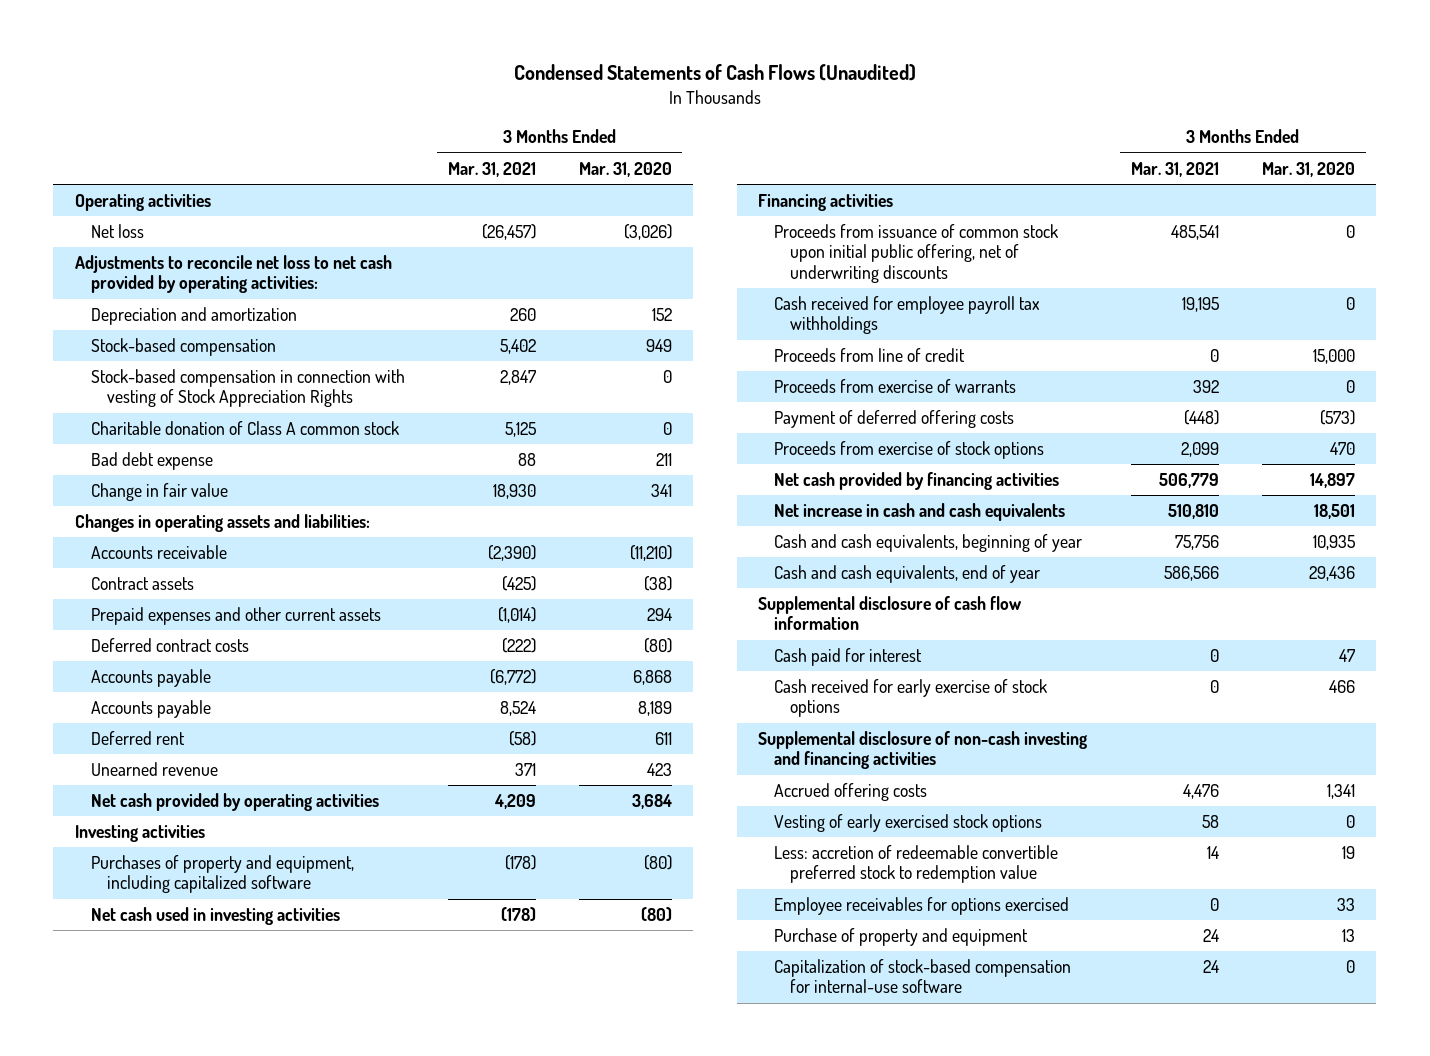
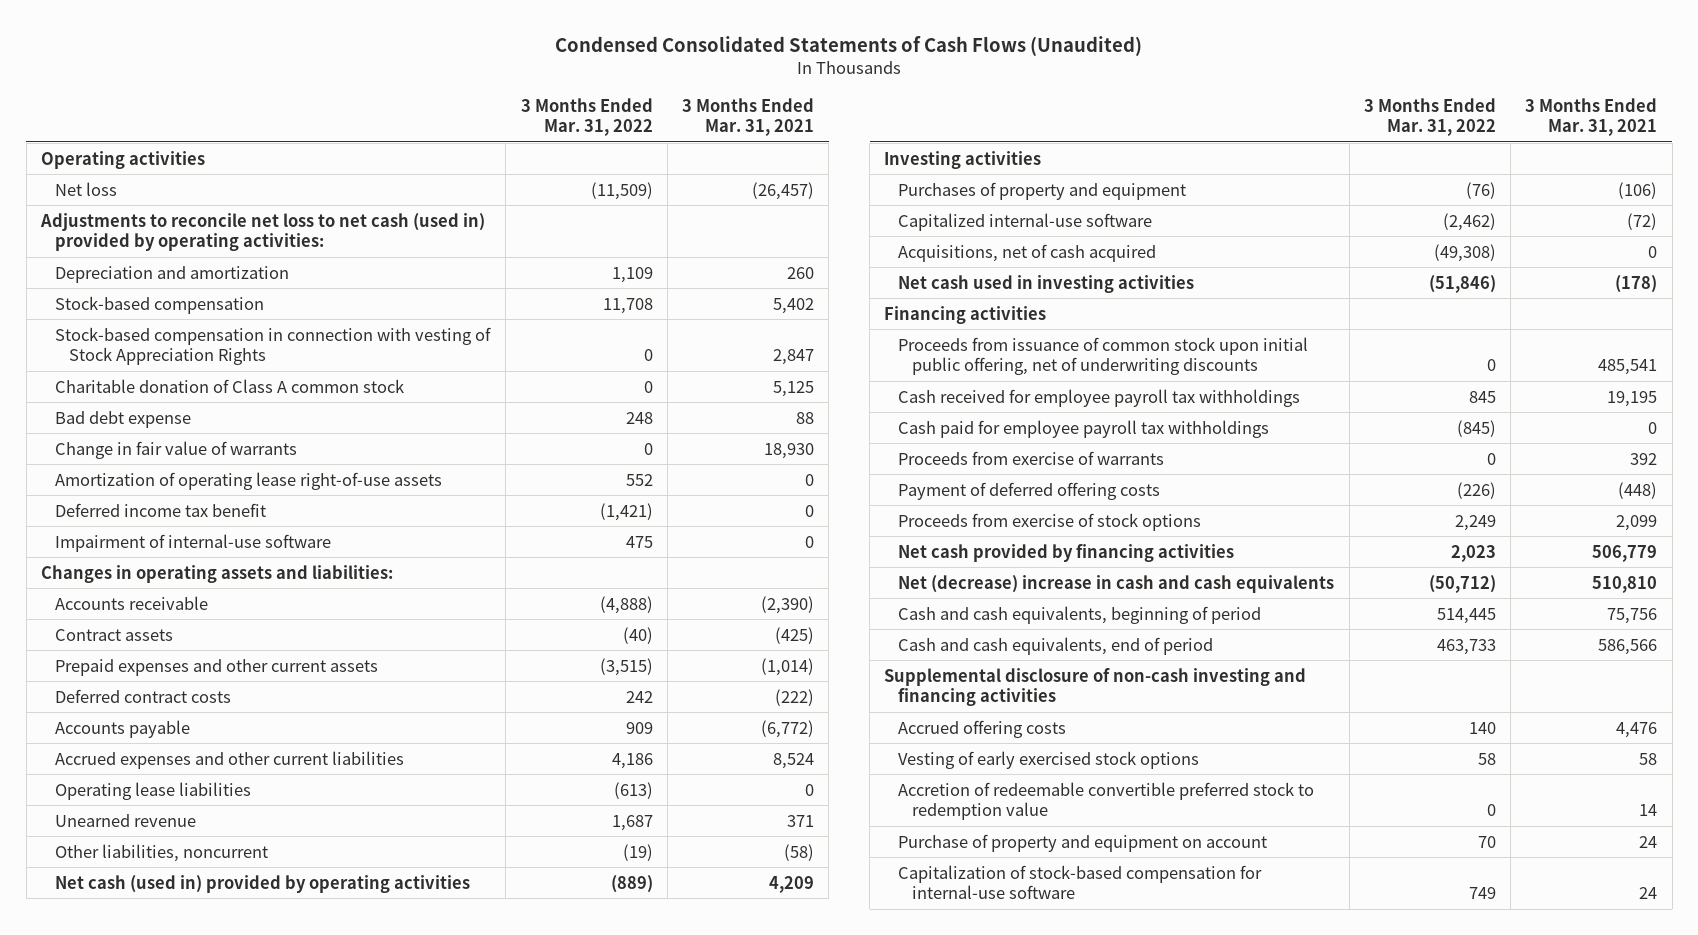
[513,64,916,82] Condensed Statements of Cash Flows (Unaudited) -> [555,35,1143,56] Condensed Consolidated Statements of Cash Flows (Unaudited)
[578,161,672,177] Mar. 31, 2020 -> none
none -> [520,97,653,137] 3 Months Ended Mar. 31, 2022
[74,255,392,294] Adjustments to reconcile net loss to net cash provided by operating activities: -> [40,212,486,252] Adjustments to reconcile net loss to net cash (used in) provided by operating activities:
[90,483,228,502] Change in fair value -> [54,440,297,459] Change in fair value of warrants
none -> [54,471,442,490] Amortization of operating lease right-of-use assets
none -> [54,502,266,517] Deferred income tax benefit
none -> [54,533,331,552] Impairment of internal-use software
[90,731,185,746] Deferred rent -> none
[90,700,211,719] Accounts payable -> [54,750,404,769] Accrued expenses and other current liabilities
none -> [54,781,251,800] Operating lease liabilities
none -> [54,843,268,862] Other liabilities, noncurrent
[90,793,379,812] Net cash provided by operating activities -> [54,874,470,893] Net cash (used in) provided by operating activities
[90,855,354,894] Purchases of property and equipment, including capitalized software -> [898,181,1187,200] Purchases of property and equipment
[504,855,536,871] (178) -> [1618,181,1658,199] (106)
none -> [898,212,1153,231] Capitalized internal-use software
none -> [898,243,1157,262] Acquisitions, net of cash acquired
[774,348,966,363] Proceeds from line of credit -> none
none -> [898,419,1270,438] Cash paid for employee payroll tax withholdings
[758,596,1022,631] Supplemental disclosure of cash flow information -> none
[774,648,923,667] Cash paid for interest -> none
[774,679,1048,718] Cash received for early exercise of stock options -> none
[774,503,1066,522] Net increase in cash and cash equivalents -> [898,574,1335,593] Net (decrease) increase in cash and cash equivalents
[774,534,1083,553] Cash and cash equivalents, beginning of year -> [898,605,1262,624] Cash and cash equivalents, beginning of period
[774,565,1041,584] Cash and cash equivalents, end of year -> [898,636,1214,655] Cash and cash equivalents, end of period
[774,897,1070,916] Employee receivables for options exercised -> none
[774,845,1059,884] Less: accretion of redeemable convertible preferred stock to redemption value -> [898,781,1315,821] Accretion of redeemable convertible preferred stock to redemption value
[774,928,1029,947] Purchase of property and equipment -> [898,833,1268,852] Purchase of property and equipment on account

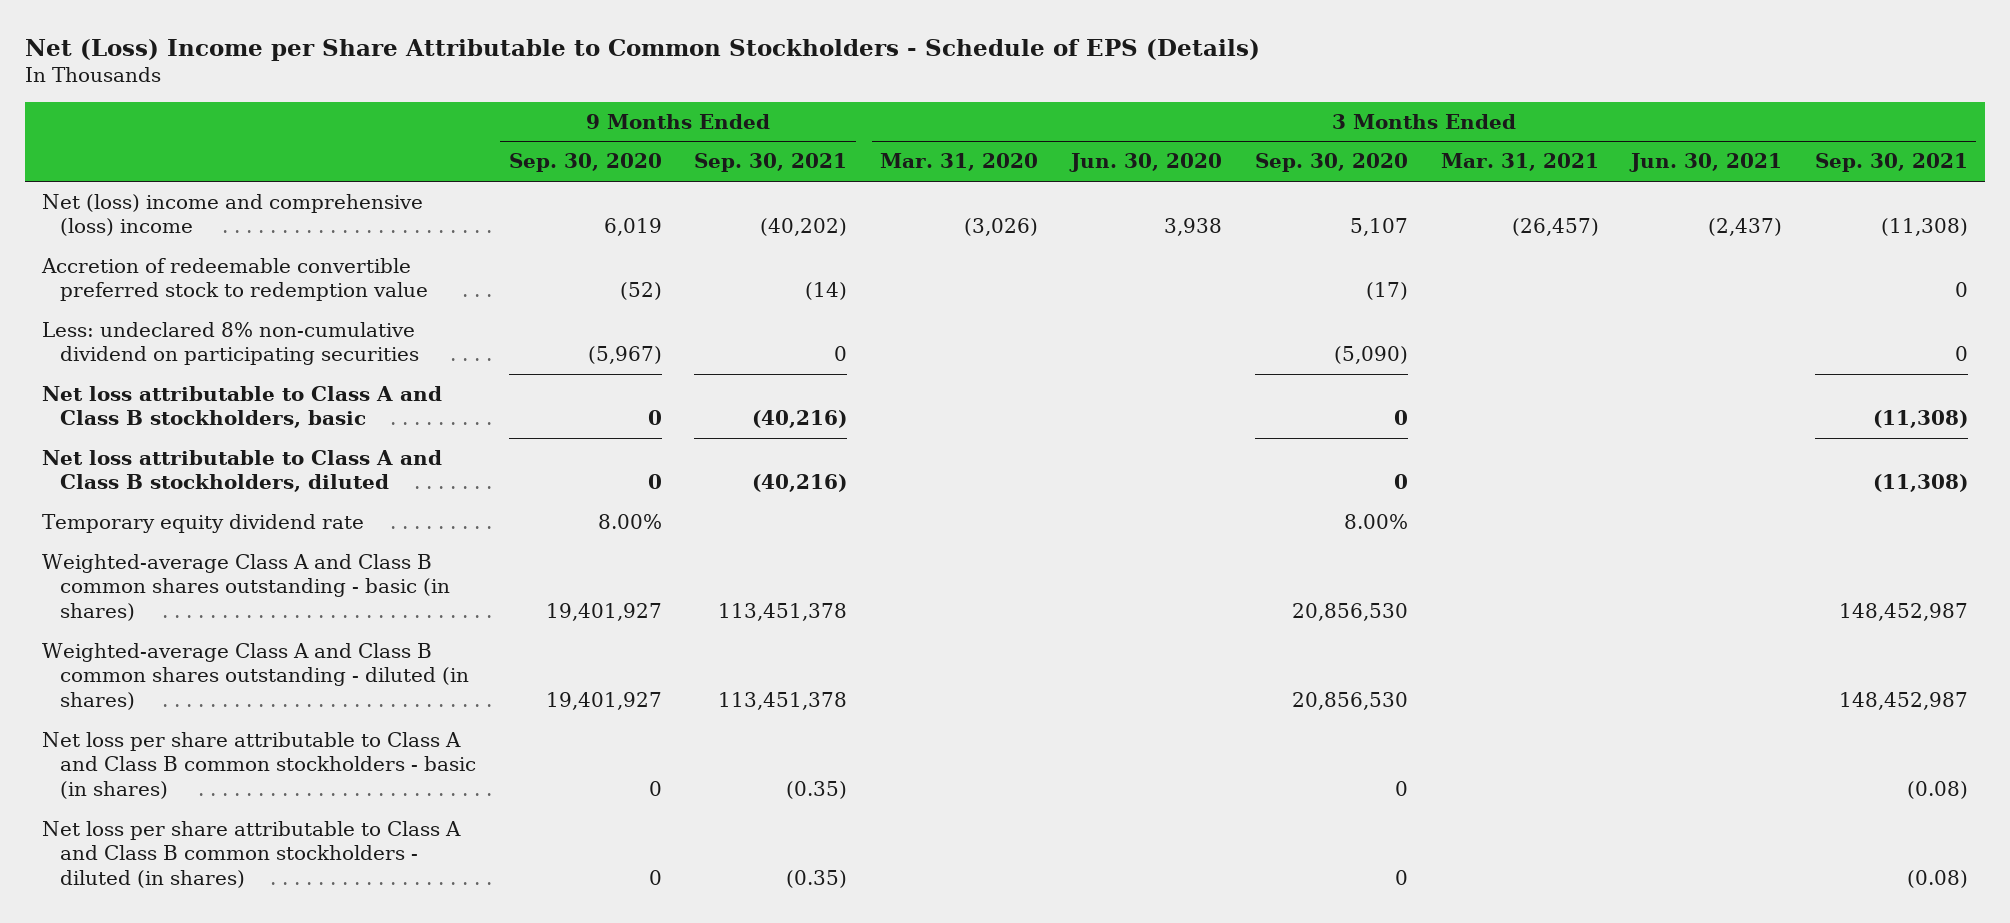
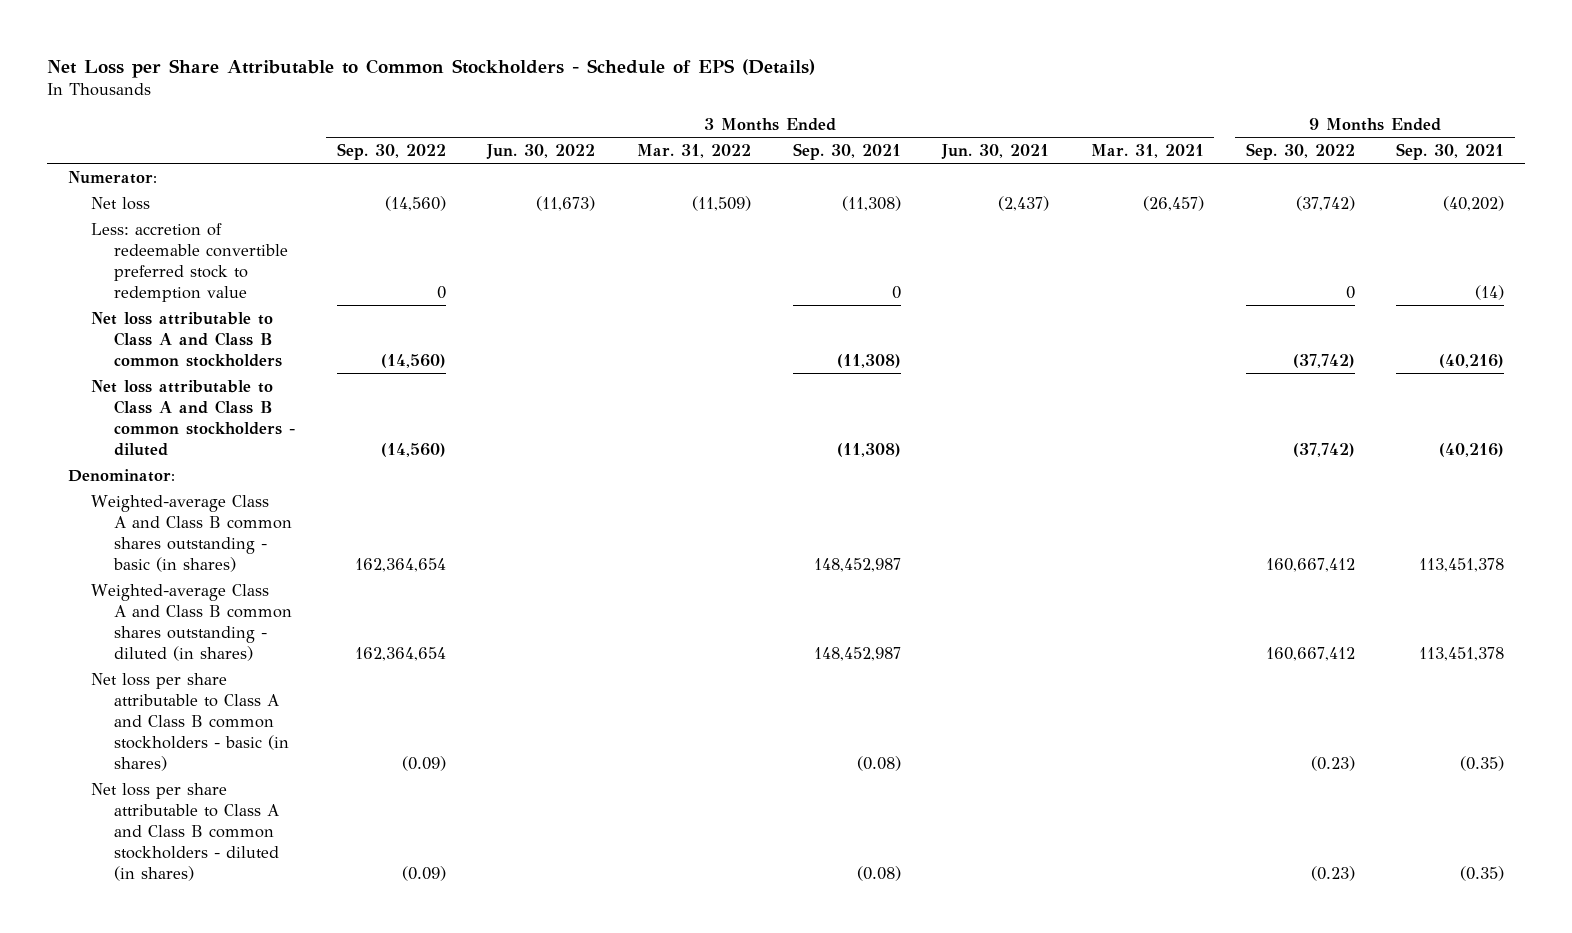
[25,38,1261,61] Net (Loss) Income per Share Attributable to Common Stockholders - Schedule of EPS (Details) -> [47,58,816,78] Net Loss per Share Attributable to Common Stockholders - Schedule of EPS (Details)
[508,153,662,173] Sep. 30, 2020 -> none
[880,153,1039,172] Mar. 31, 2020 -> none
[1068,153,1222,173] Jun. 30, 2020 -> none
[1254,153,1408,173] Sep. 30, 2020 -> none
none -> [336,142,446,160] Sep. 30, 2022
none -> [486,143,596,159] Jun. 30, 2022
none -> [637,143,752,158] Mar. 31, 2022
none -> [1245,142,1355,160] Sep. 30, 2022
[41,322,419,366] Less: undeclared 8% non-cumulative dividend on participating securities -> none
[41,514,364,534] Temporary equity dividend rate -> none
none -> [68,170,158,184] Numerator:
[41,194,423,237] Net (loss) income and comprehensive (loss) income -> [91,196,151,210] Net loss
[40,258,428,302] Accretion of redeemable convertible preferred stock to redemption value -> [91,222,289,302] Less: accretion of redeemable convertible preferred stock to redemption value
[41,386,442,429] Net loss attributable to Class A and Class B stockholders, basic -> [91,311,283,367] Net loss attributable to Class A and Class B common stockholders
[41,450,442,493] Net loss attributable to Class A and Class B stockholders, diluted -> [91,379,296,456] Net loss attributable to Class A and Class B common stockholders - diluted
none -> [68,468,176,482] Denominator:

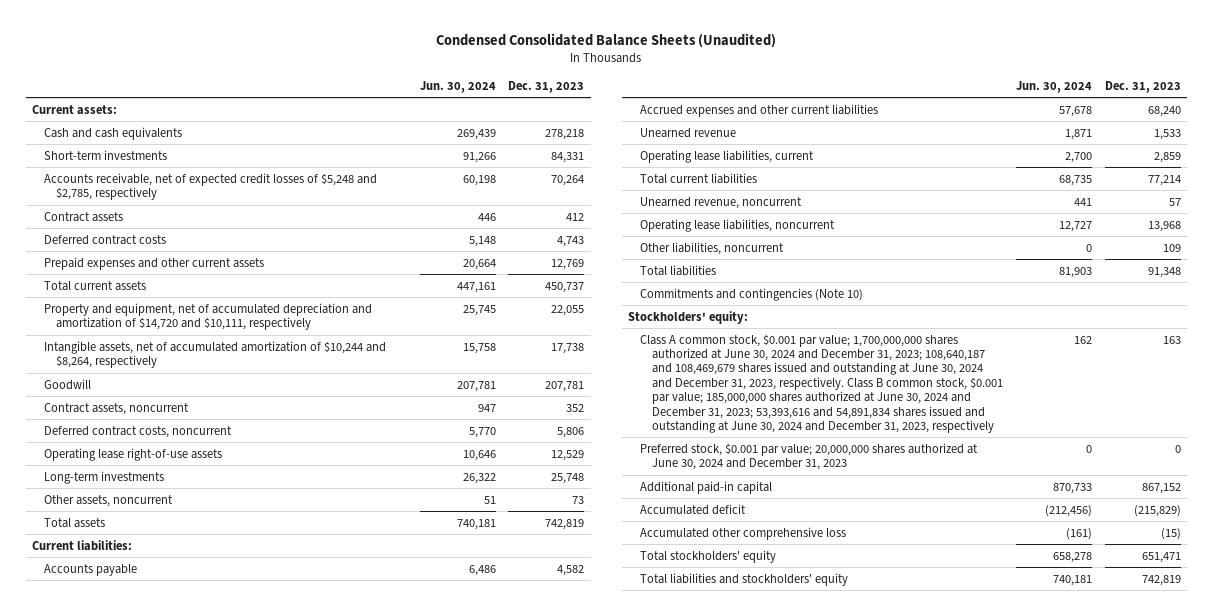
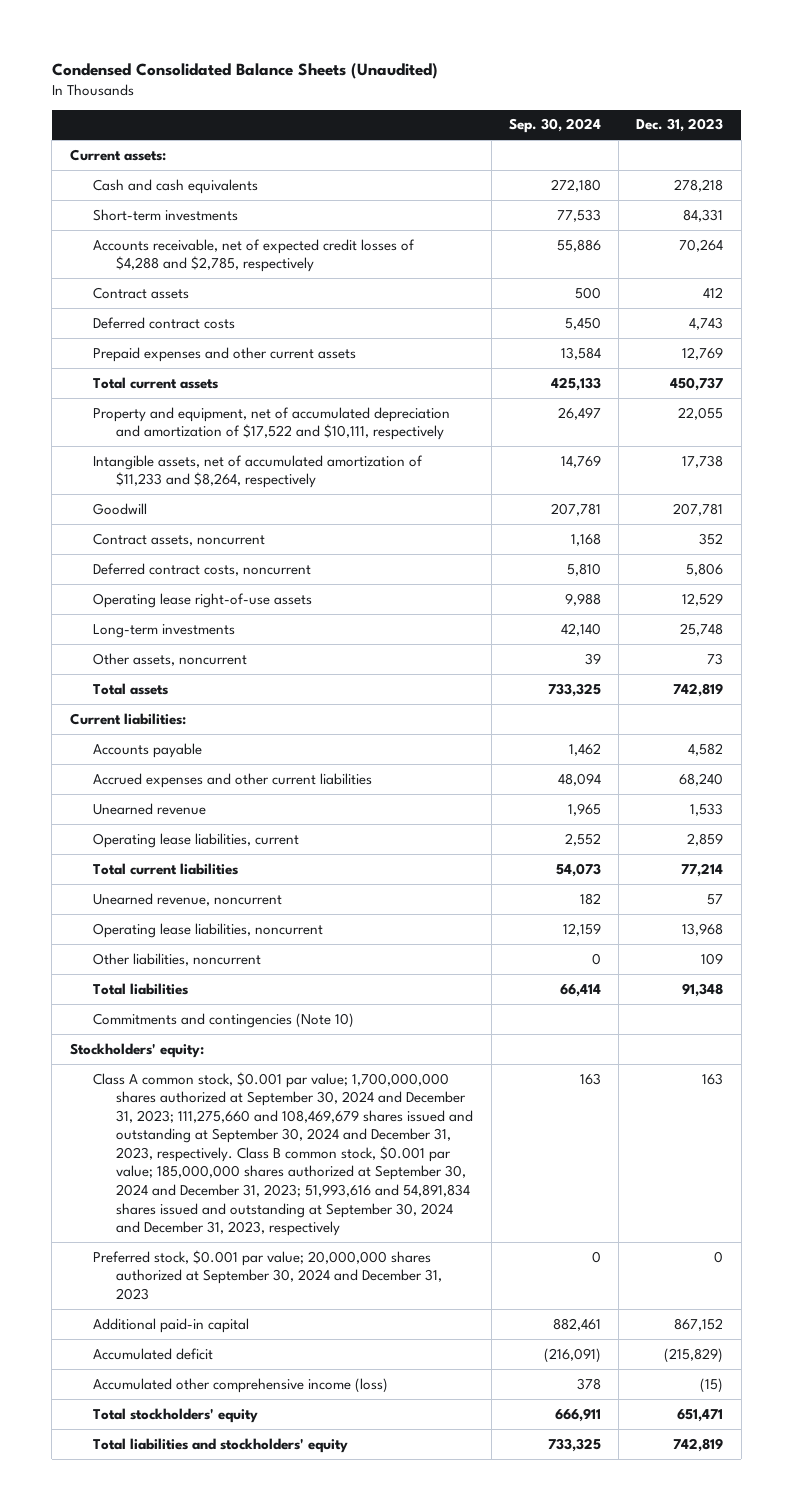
[419,80,496,93] Jun. 30, 2024 -> none
none -> [508,118,601,134] Sep. 30, 2024
[44,172,378,201] Accounts receivable, net of expected credit losses of $5,248 and $2,785, respectively -> [92,238,415,273] Accounts receivable, net of expected credit losses of $4,288 and $2,785, respectively
[44,302,373,331] Property and equipment, net of accumulated depreciation and amortization of $14,720 and $10,111, respectively -> [92,406,450,441] Property and equipment, net of accumulated depreciation and amortization of $17,522 and $10,111, respectively
[44,340,387,369] Intangible assets, net of accumulated amortization of $10,244 and $8,264, respectively -> [92,454,423,489] Intangible assets, net of accumulated amortization of $11,233 and $8,264, respectively
[640,333,1004,433] Class A common stock, $0.001 par value; 1,700,000,000 shares authorized at June 30, 2024 and December 31, 2023; 108,640,187 and 108,469,679 shares issued and outstanding at June 30, 2024 and December 31, 2023, respectively. Class B common stock, $0.001 par value; 185,000,000 shares authorized at June 30, 2024 and December 31, 2023; 53,393,616 and 54,891,834 shares issued and outstanding at June 30, 2024 and December 31, 2023, respectively -> [92,1071,474,1237] Class A common stock, $0.001 par value; 1,700,000,000 shares authorized at September 30, 2024 and December 31, 2023; 111,275,660 and 108,469,679 shares issued and outstanding at September 30, 2024 and December 31, 2023, respectively. Class B common stock, $0.001 par value; 185,000,000 shares authorized at September 30, 2024 and December 31, 2023; 51,993,616 and 54,891,834 shares issued and outstanding at September 30, 2024 and December 31, 2023, respectively
[640,442,979,471] Preferred stock, $0.001 par value; 20,000,000 shares authorized at June 30, 2024 and December 31, 2023 -> [92,1249,443,1300] Preferred stock, $0.001 par value; 20,000,000 shares authorized at September 30, 2024 and December 31, 2023
[640,526,847,540] Accumulated other comprehensive loss -> [92,1377,388,1393] Accumulated other comprehensive income (loss)

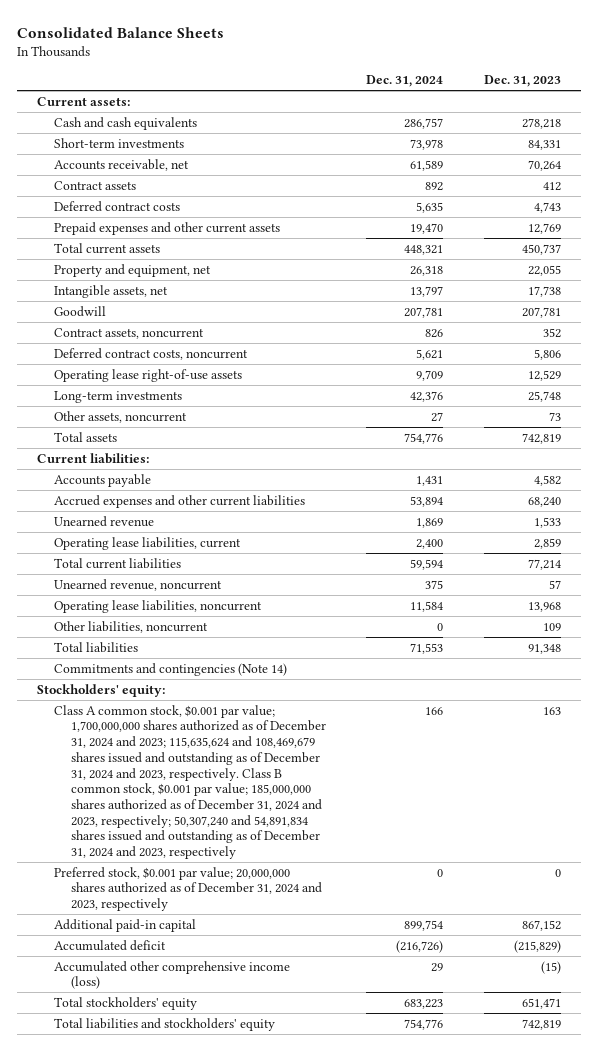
[51,62,438,79] Condensed Consolidated Balance Sheets (Unaudited) -> [16,26,224,38] Consolidated Balance Sheets
[508,118,601,134] Sep. 30, 2024 -> none
none -> [366,75,444,88] Dec. 31, 2024
[92,238,415,273] Accounts receivable, net of expected credit losses of $4,288 and $2,785, respectively -> [53,158,189,171] Accounts receivable, net
[92,406,450,441] Property and equipment, net of accumulated depreciation and amortization of $17,522 and $10,111, respectively -> [53,263,211,277] Property and equipment, net
[92,454,423,489] Intangible assets, net of accumulated amortization of $11,233 and $8,264, respectively -> [53,284,168,298] Intangible assets, net
[92,1012,354,1028] Commitments and contingencies (Note 10) -> [53,662,287,676] Commitments and contingencies (Note 14)
[92,1071,474,1237] Class A common stock, $0.001 par value; 1,700,000,000 shares authorized at September 30, 2024 and December 31, 2023; 111,275,660 and 108,469,679 shares issued and outstanding at September 30, 2024 and December 31, 2023, respectively. Class B common stock, $0.001 par value; 185,000,000 shares authorized at September 30, 2024 and December 31, 2023; 51,993,616 and 54,891,834 shares issued and outstanding at September 30, 2024 and December 31, 2023, respectively -> [53,704,327,860] Class A common stock, $0.001 par value; 1,700,000,000 shares authorized as of December 31, 2024 and 2023; 115,635,624 and 108,469,679 shares issued and outstanding as of December 31, 2024 and 2023, respectively. Class B common stock, $0.001 par value; 185,000,000 shares authorized as of December 31, 2024 and 2023, respectively; 50,307,240 and 54,891,834 shares issued and outstanding as of December 31, 2024 and 2023, respectively
[92,1249,443,1300] Preferred stock, $0.001 par value; 20,000,000 shares authorized at September 30, 2024 and December 31, 2023 -> [53,866,323,912] Preferred stock, $0.001 par value; 20,000,000 shares authorized as of December 31, 2024 and 2023, respectively

